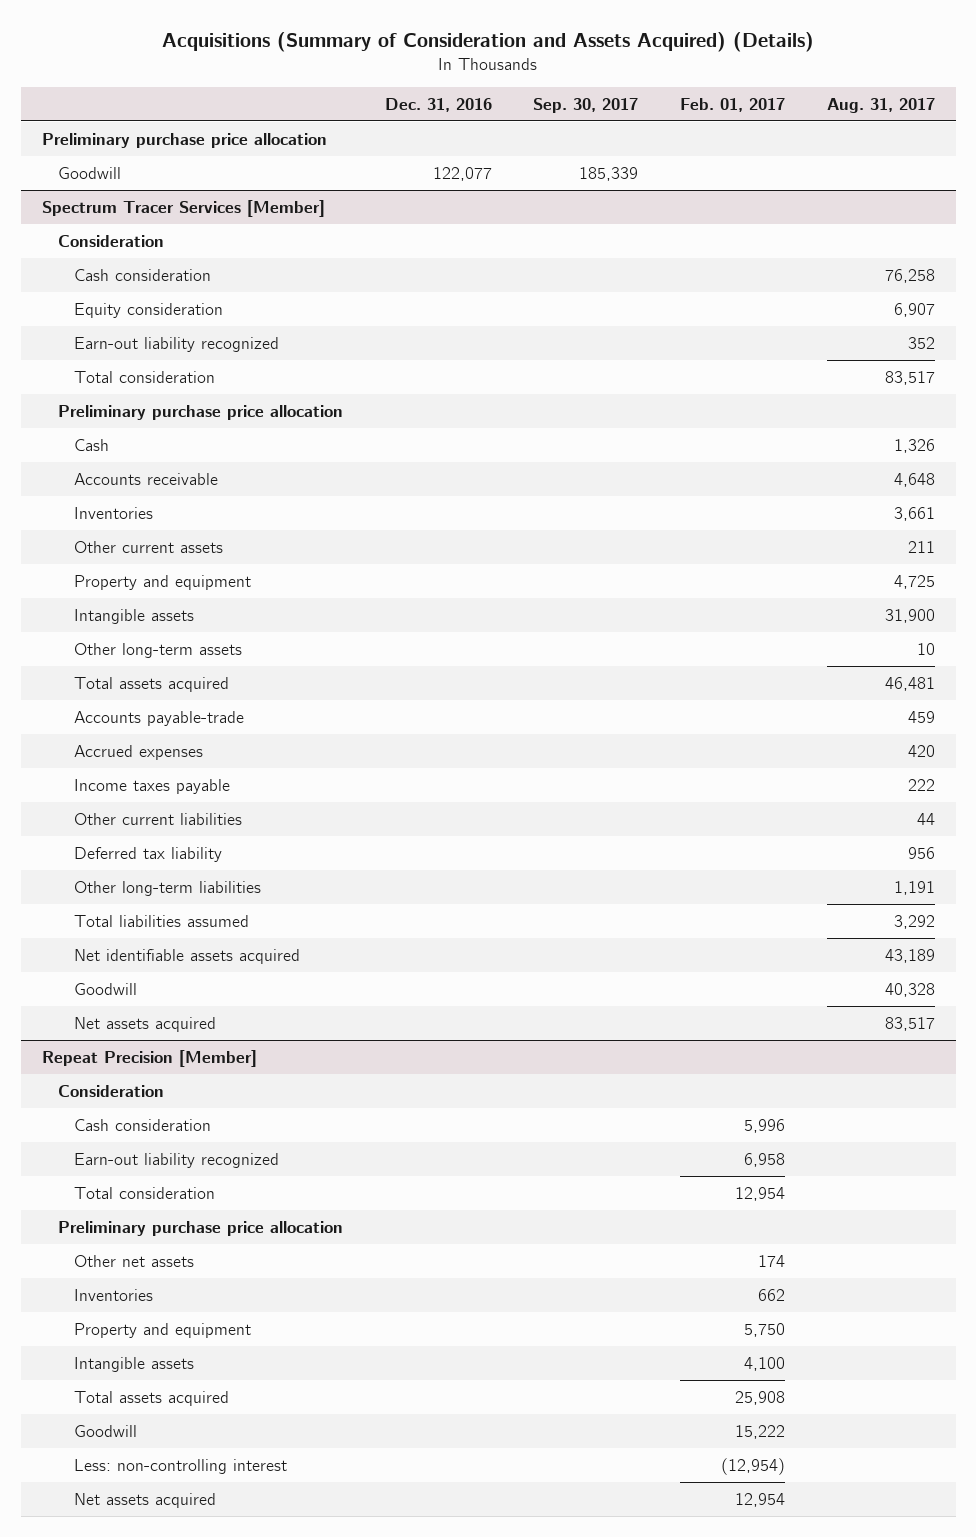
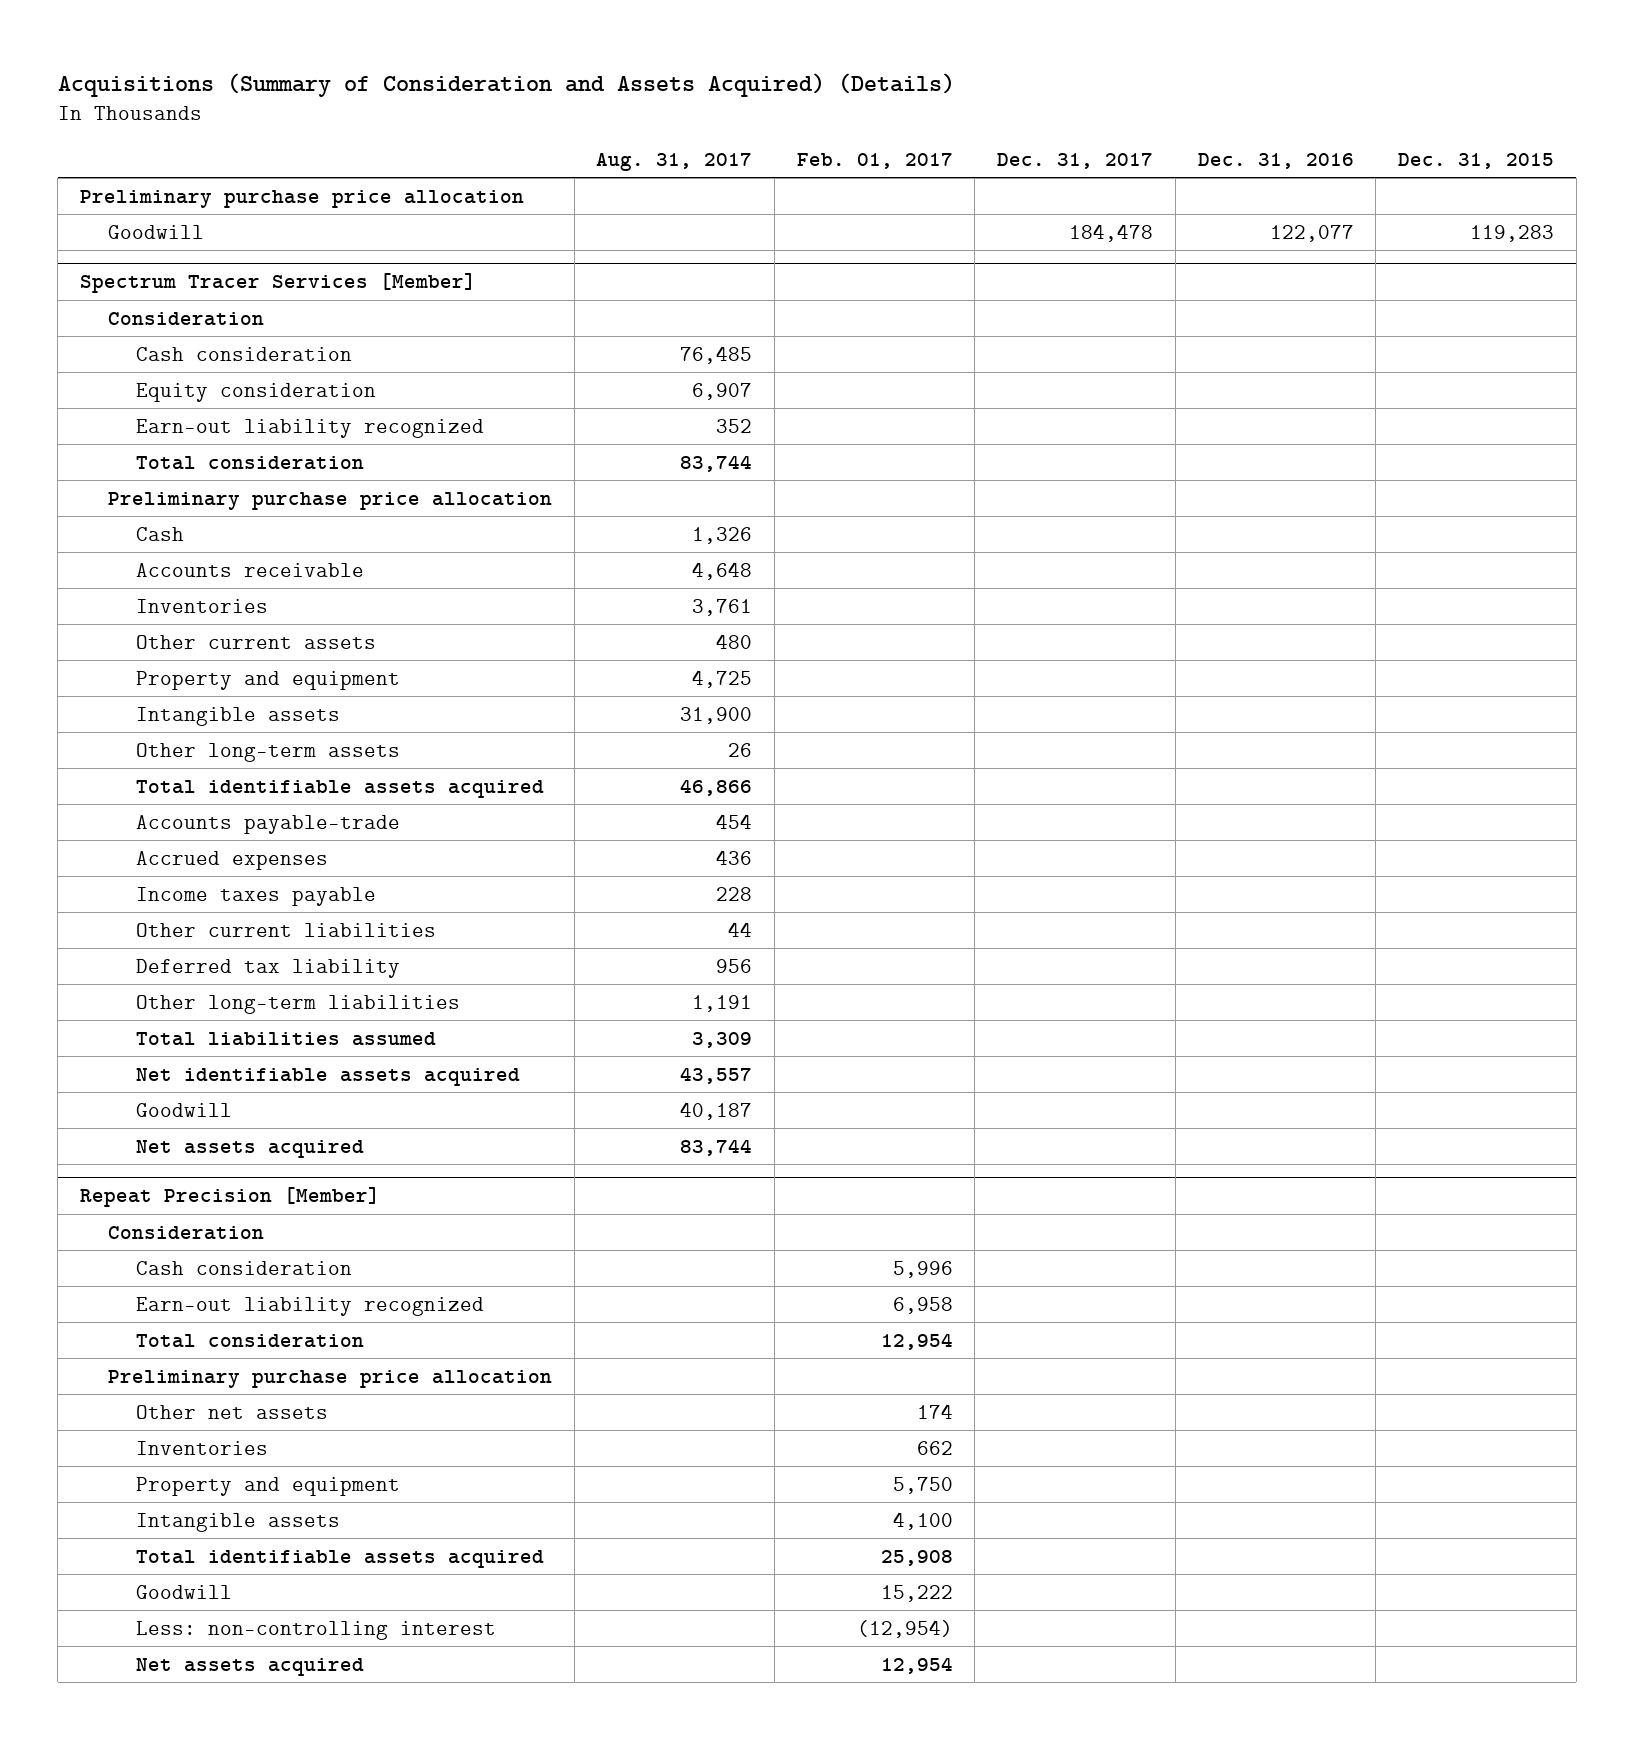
[533,98,639,114] Sep. 30, 2017 -> none
none -> [997,152,1154,169] Dec. 31, 2017
none -> [1397,152,1554,169] Dec. 31, 2015
[884,268,935,283] 76,258 -> [680,345,753,364] 76,485
[884,370,935,385] 83,517 -> [680,454,753,472] 83,744
[893,506,935,521] 3,661 -> [692,598,753,616] 3,761
[907,540,935,553] 211 -> [716,633,753,649] 480
[916,642,935,655] 10 -> [728,742,753,757] 26
[74,676,230,692] Total assets acquired -> [136,779,545,798] Total identifiable assets acquired
[884,676,935,691] 46,481 -> [680,778,753,796] 46,866
[907,710,935,723] 459 -> [716,813,753,829] 454
[907,744,935,757] 420 -> [716,849,753,865] 436
[907,778,935,791] 222 -> [716,886,753,901] 228
[893,914,935,929] 3,292 -> [692,1031,753,1048] 3,309
[884,948,935,963] 43,189 -> [680,1066,753,1084] 43,557
[884,982,935,997] 40,328 -> [680,1101,753,1120] 40,187
[884,1016,935,1031] 83,517 -> [680,1138,753,1156] 83,744
[74,1390,230,1406] Total assets acquired -> [136,1549,545,1568] Total identifiable assets acquired

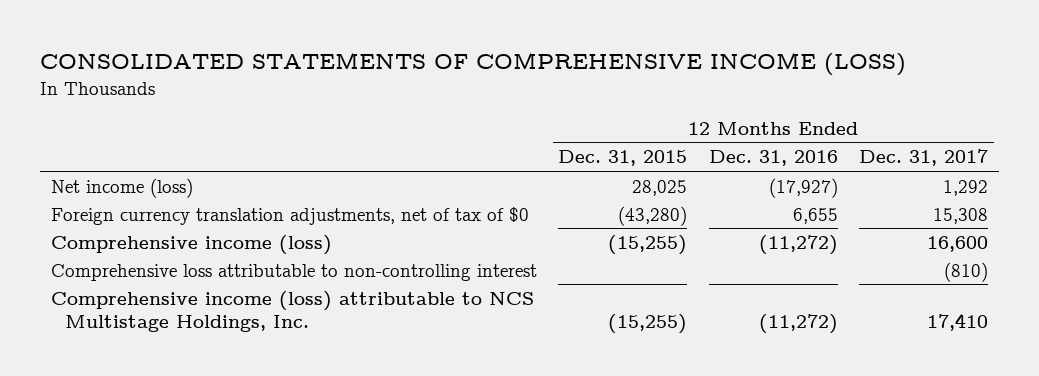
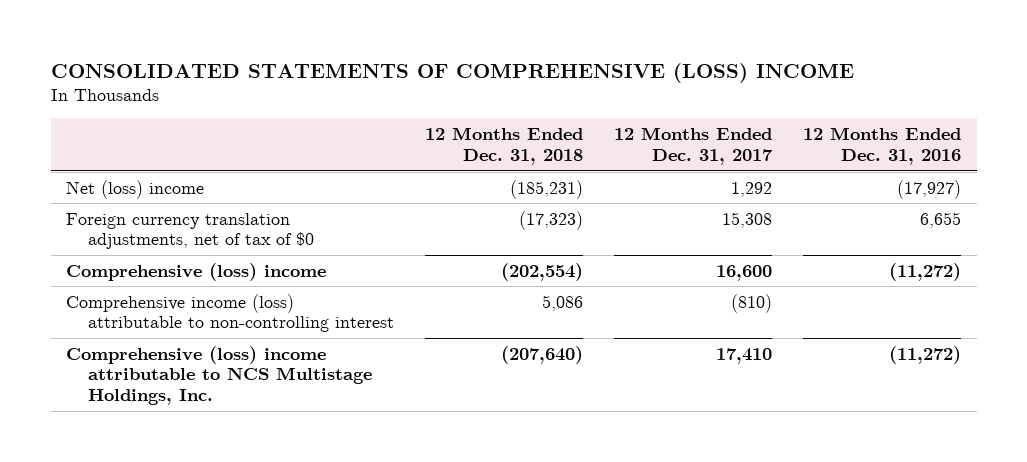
[39,52,906,77] CONSOLIDATED STATEMENTS OF COMPREHENSIVE INCOME (LOSS) -> [50,62,854,83] CONSOLIDATED STATEMENTS OF COMPREHENSIVE (LOSS) INCOME
[558,150,688,167] Dec. 31, 2015 -> none
none -> [425,127,584,165] 12 Months Ended Dec. 31, 2018
[50,177,193,198] Net income (loss) -> [66,179,205,199] Net (loss) income
[50,234,332,255] Comprehensive income (loss) -> [66,262,327,281] Comprehensive (loss) income
[50,263,537,281] Comprehensive loss attributable to non-controlling interest -> [66,293,395,333] Comprehensive income (loss) attributable to non-controlling interest
[50,290,534,333] Comprehensive income (loss) attributable to NCS Multistage Holdings, Inc. -> [66,345,373,406] Comprehensive (loss) income attributable to NCS Multistage Holdings, Inc.

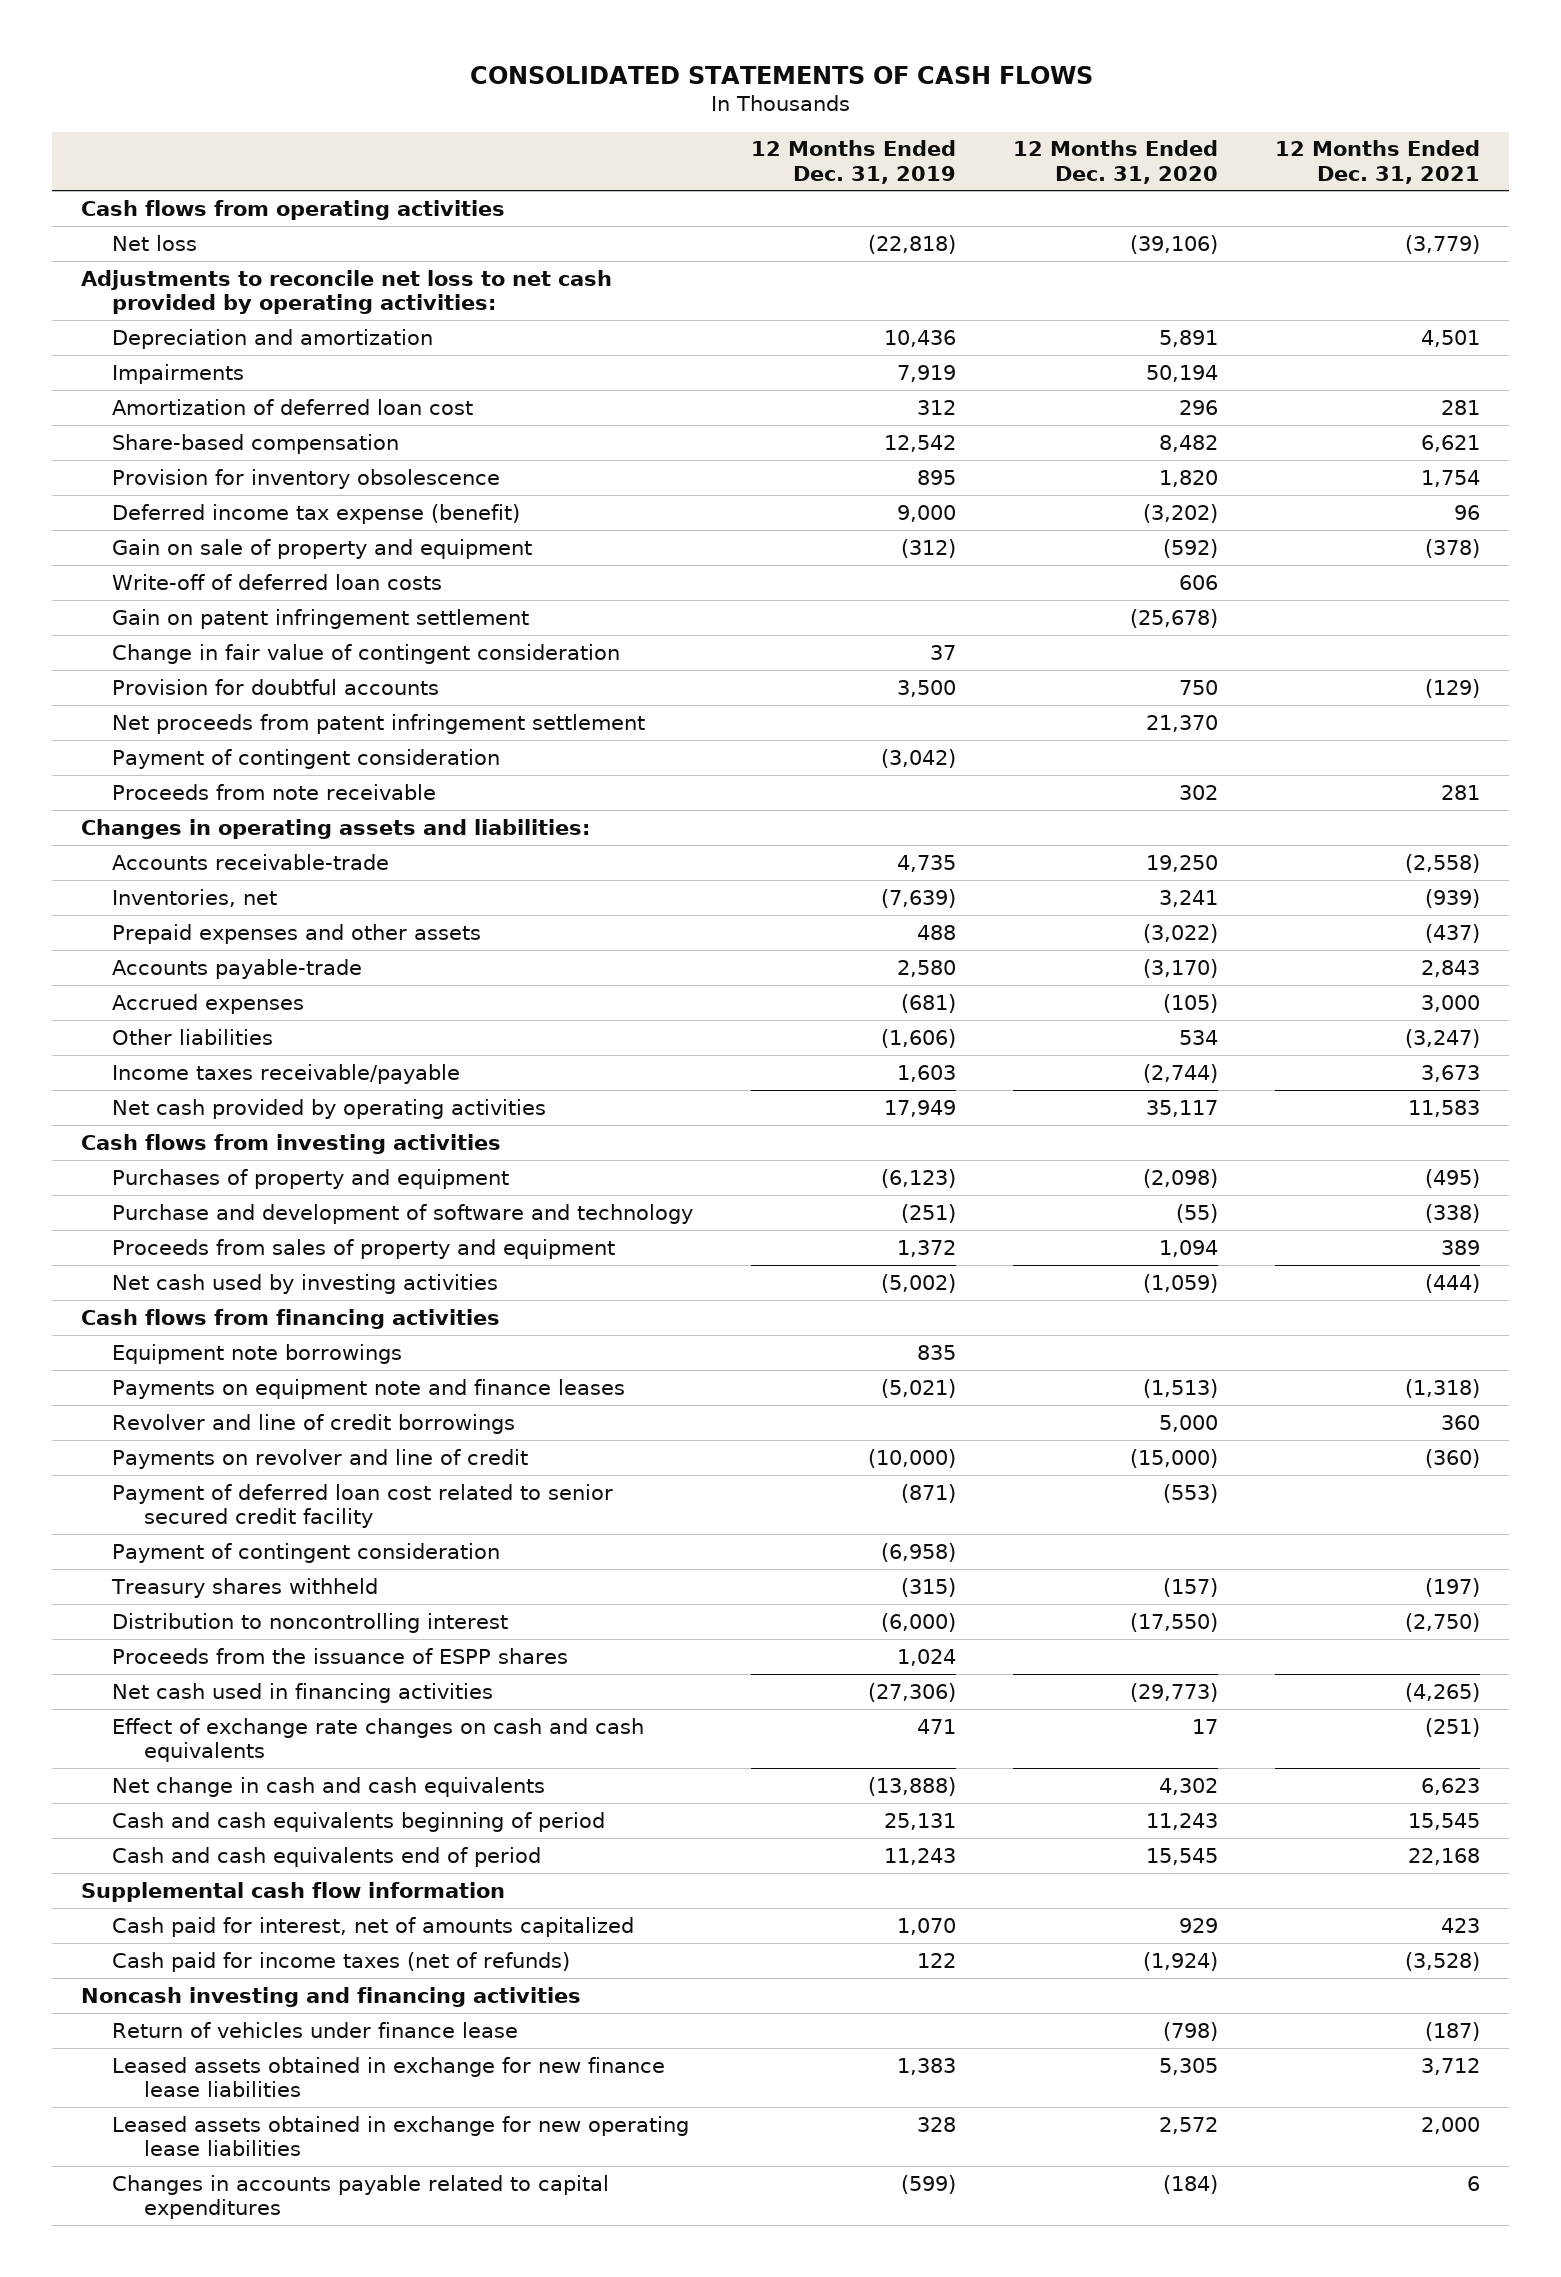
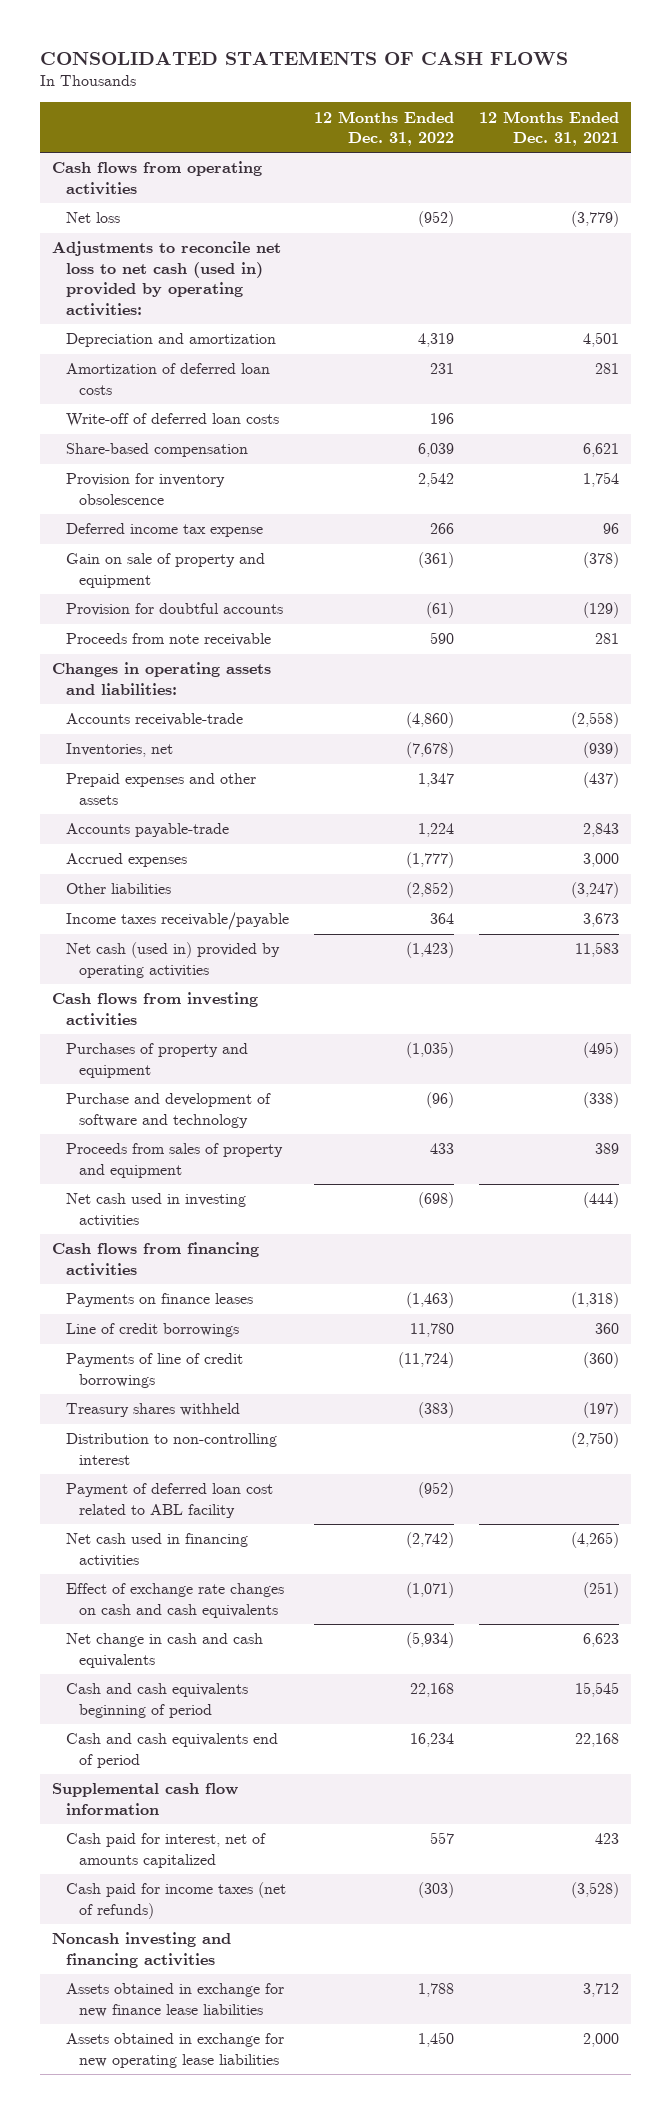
[750,140,956,184] 12 Months Ended Dec. 31, 2019 -> none
[1012,140,1218,184] 12 Months Ended Dec. 31, 2020 -> none
none -> [313,110,454,147] 12 Months Ended Dec. 31, 2022
[81,269,613,314] Adjustments to reconcile net loss to net cash provided by operating activities: -> [52,241,282,316] Adjustments to reconcile net loss to net cash (used in) provided by operating activities:
[112,363,245,384] Impairments -> none
[112,398,474,415] Amortization of deferred loan cost -> [65,363,270,395] Amortization of deferred loan costs
[112,573,443,590] Write-off of deferred loan costs -> [65,413,279,428] Write-off of deferred loan costs
[112,503,521,524] Deferred income tax expense (benefit) -> [65,523,263,538] Deferred income tax expense
[112,608,530,629] Gain on patent infringement settlement -> none
[112,643,621,664] Change in fair value of contingent consideration -> none
[112,713,646,734] Net proceeds from patent infringement settlement -> none
[112,748,501,769] Payment of contingent consideration -> none
[112,1098,547,1119] Net cash provided by operating activities -> [65,942,280,978] Net cash (used in) provided by operating activities
[112,1273,499,1294] Net cash used by investing activities -> [65,1193,246,1227] Net cash used in investing activities
[112,1343,403,1364] Equipment note borrowings -> none
[112,1483,614,1528] Payment of deferred loan cost related to senior secured credit facility -> none
[112,1542,501,1563] Payment of contingent consideration -> none
[112,1378,626,1399] Payments on equipment note and finance leases -> [65,1293,253,1308] Payments on finance leases
[112,1413,516,1434] Revolver and line of credit borrowings -> [65,1323,239,1338] Line of credit borrowings
[112,1448,529,1469] Payments on revolver and line of credit -> [65,1353,243,1388] Payments of line of credit borrowings
[112,1647,569,1664] Proceeds from the issuance of ESPP shares -> none
[112,1612,509,1633] Distribution to noncontrolling interest -> [65,1433,277,1465] Distribution to non-controlling interest
none -> [65,1483,273,1518] Payment of deferred loan cost related to ABL facility
[112,2021,519,2038] Return of vehicles under finance lease -> none
[112,2174,610,2219] Changes in accounts payable related to capital expenditures -> none
[112,2056,666,2097] Leased assets obtained in exchange for new finance lease liabilities -> [65,1983,284,2017] Assets obtained in exchange for new finance lease liabilities
[112,2115,690,2156] Leased assets obtained in exchange for new operating lease liabilities -> [65,2033,284,2068] Assets obtained in exchange for new operating lease liabilities

